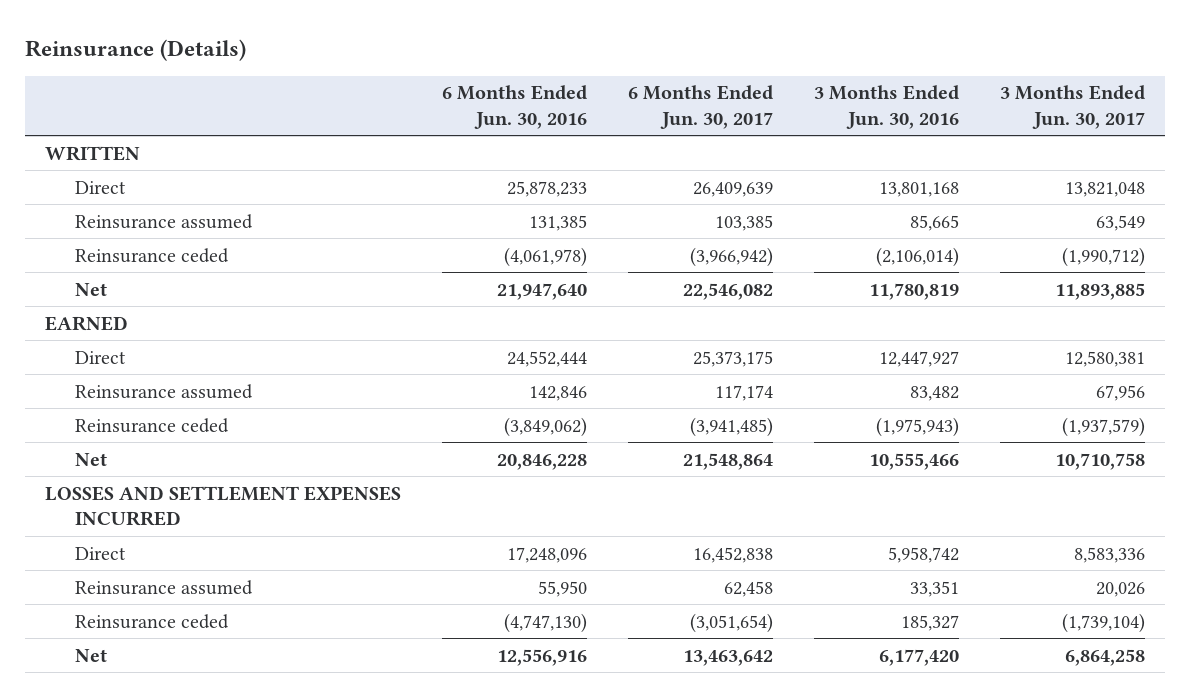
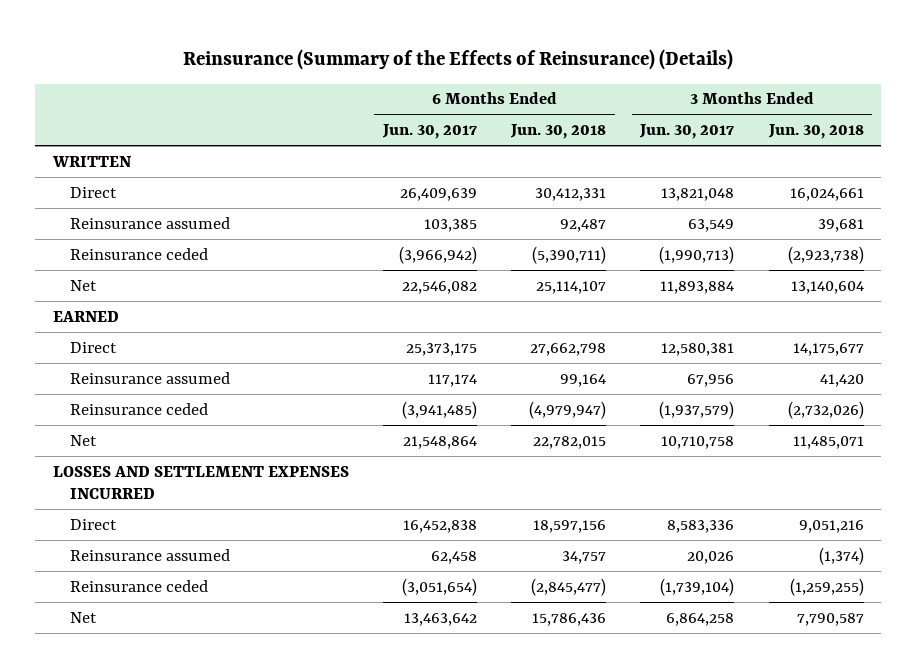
[25,38,247,61] Reinsurance (Details) -> [183,48,734,70] Reinsurance (Summary of the Effects of Reinsurance) (Details)
[442,85,588,129] 6 Months Ended Jun. 30, 2016 -> none
[814,85,960,129] 3 Months Ended Jun. 30, 2016 -> none
none -> [510,124,607,140] Jun. 30, 2018
none -> [767,124,864,140] Jun. 30, 2018
[1061,246,1145,267] (1,990,712) -> [659,245,735,264] (1,990,713)
[1054,282,1145,300] 11,893,885 -> [660,280,735,294] 11,893,884

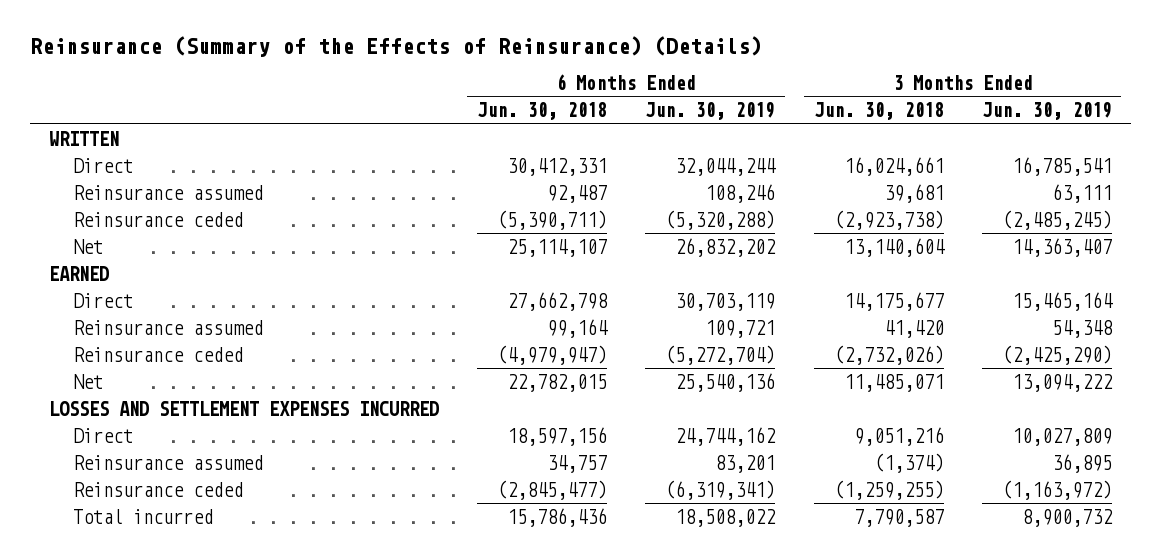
[381,124,477,140] Jun. 30, 2017 -> none
[639,124,735,140] Jun. 30, 2017 -> none
none -> [645,102,776,121] Jun. 30, 2019
none -> [981,102,1112,121] Jun. 30, 2019
[69,611,97,623] Net -> [72,508,213,524] Total incurred

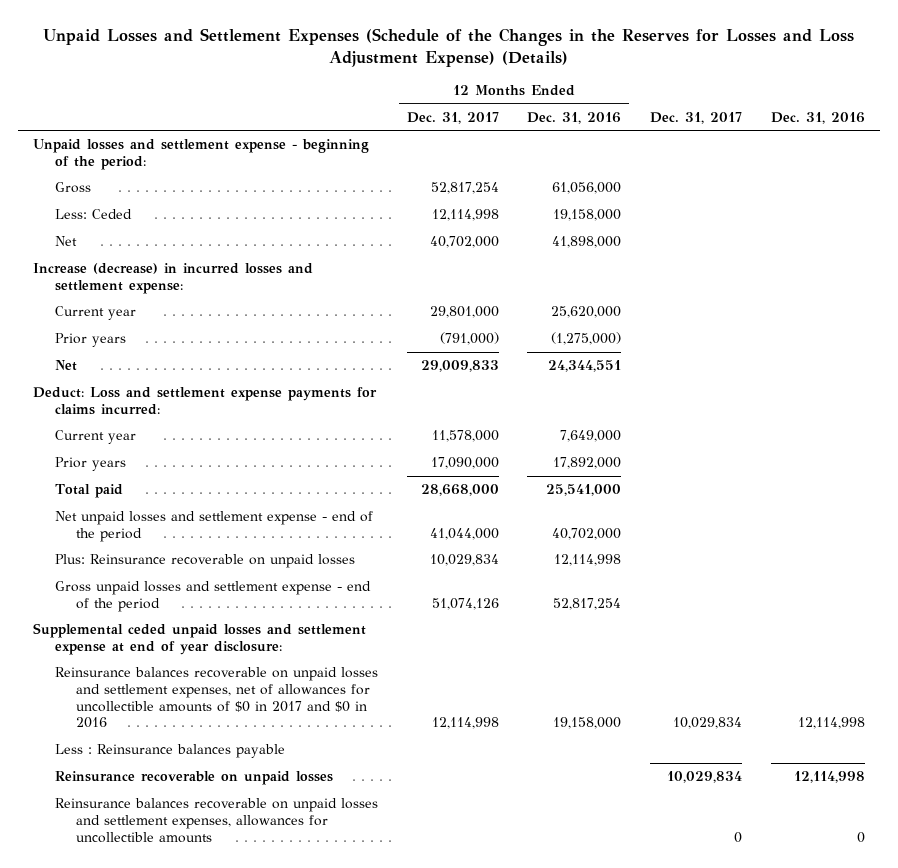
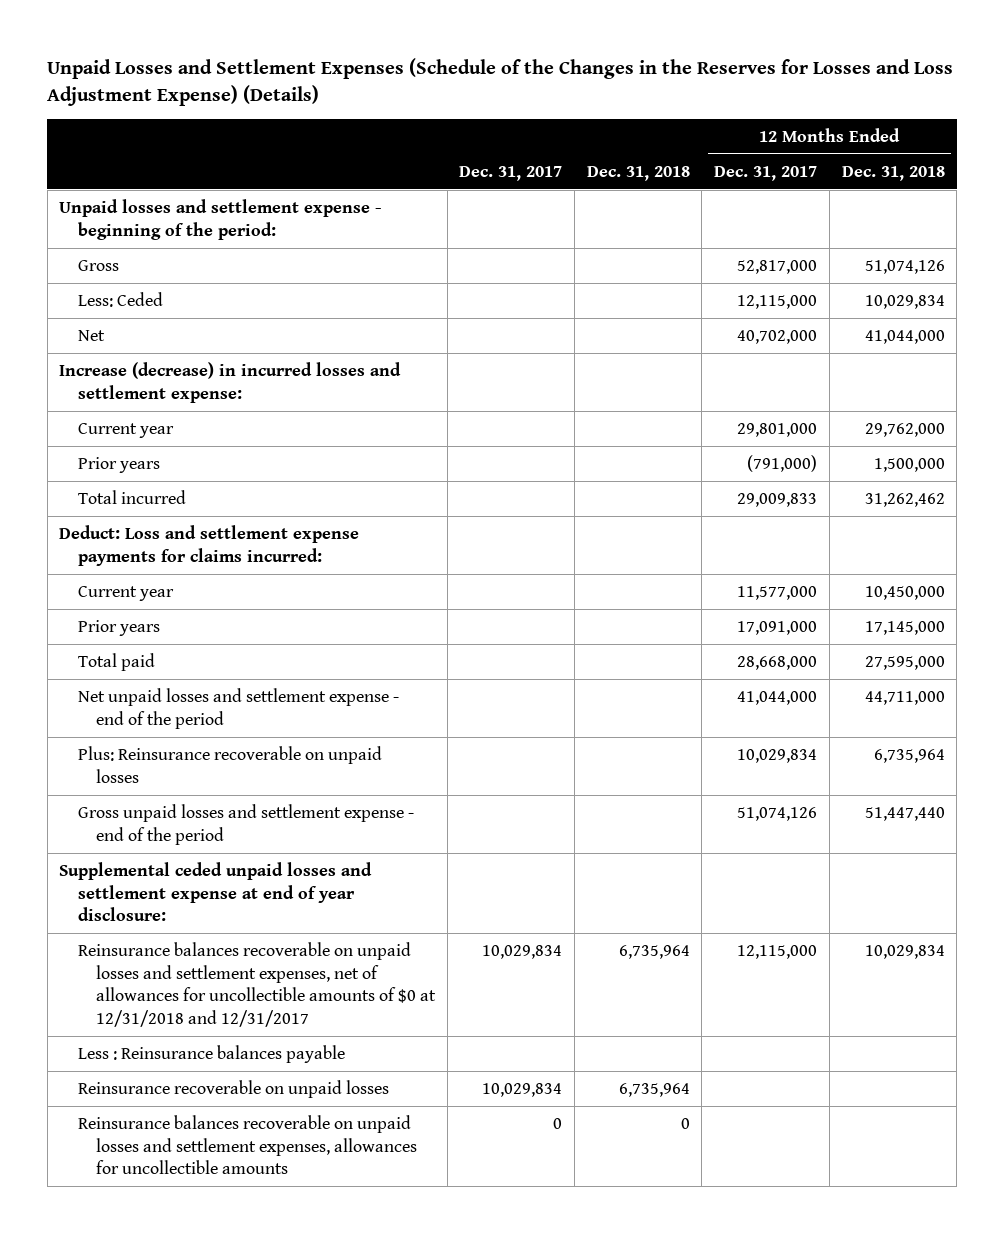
[527,111,622,124] Dec. 31, 2016 -> none
[771,111,866,124] Dec. 31, 2016 -> none
none -> [586,165,690,181] Dec. 31, 2018
none -> [841,165,945,181] Dec. 31, 2018
[430,182,499,195] 52,817,254 -> [737,259,818,274] 52,817,000
[431,209,499,222] 12,114,998 -> [737,294,818,309] 12,115,000
[54,360,77,372] Net -> [77,489,186,504] Total incurred
[431,430,499,443] 11,578,000 -> [737,585,818,600] 11,577,000
[430,457,499,470] 17,090,000 -> [737,620,818,635] 17,091,000
[54,667,378,729] Reinsurance balances recoverable on unpaid losses and settlement expenses, net of allowances for uncollectible amounts of $0 in 2017 and $0 in 2016 -> [77,941,436,1027] Reinsurance balances recoverable on unpaid losses and settlement expenses, net of allowances for uncollectible amounts of $0 at 12/31/2018 and 12/31/2017
[431,717,499,730] 12,114,998 -> [737,944,818,959] 12,115,000

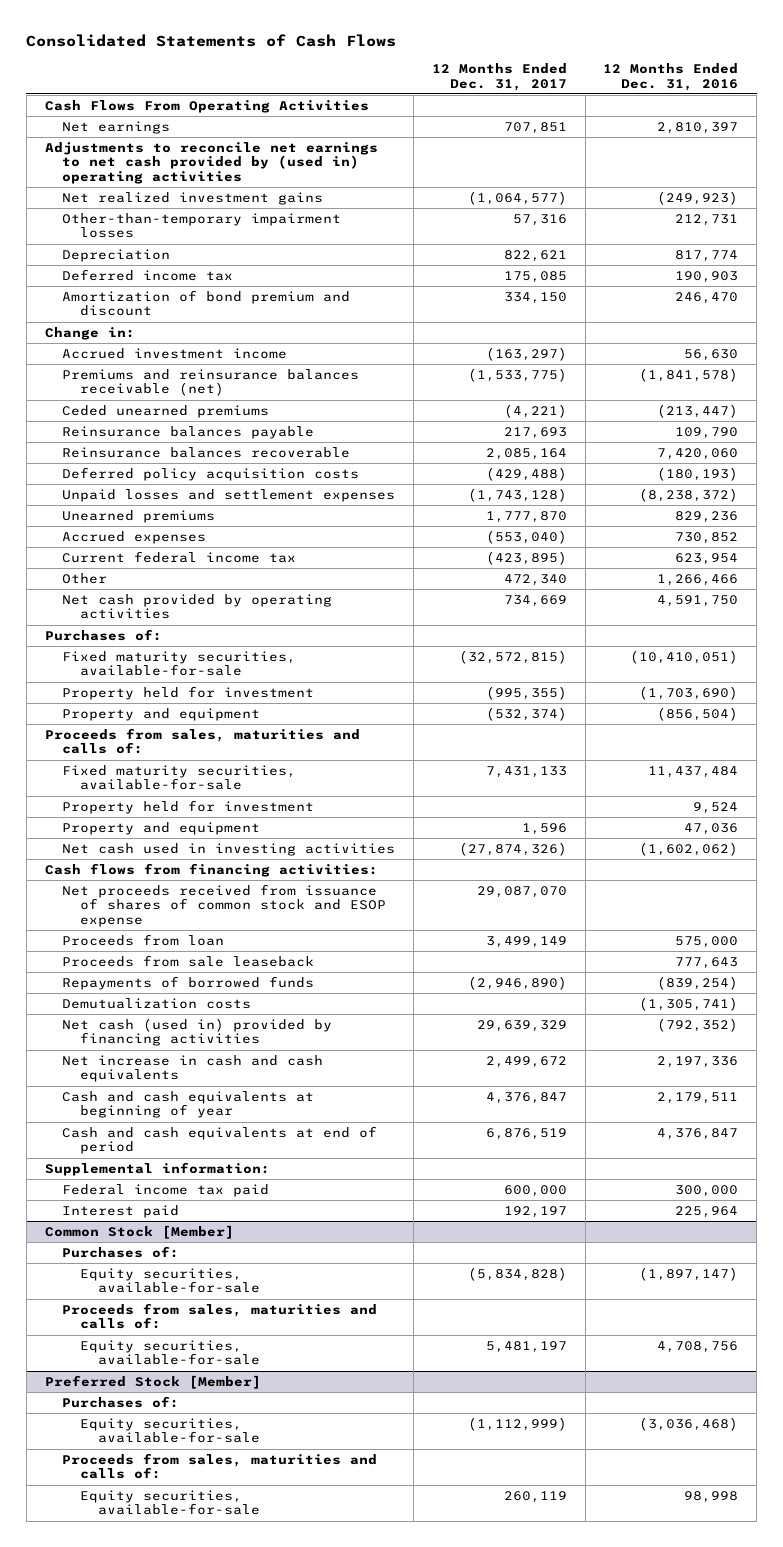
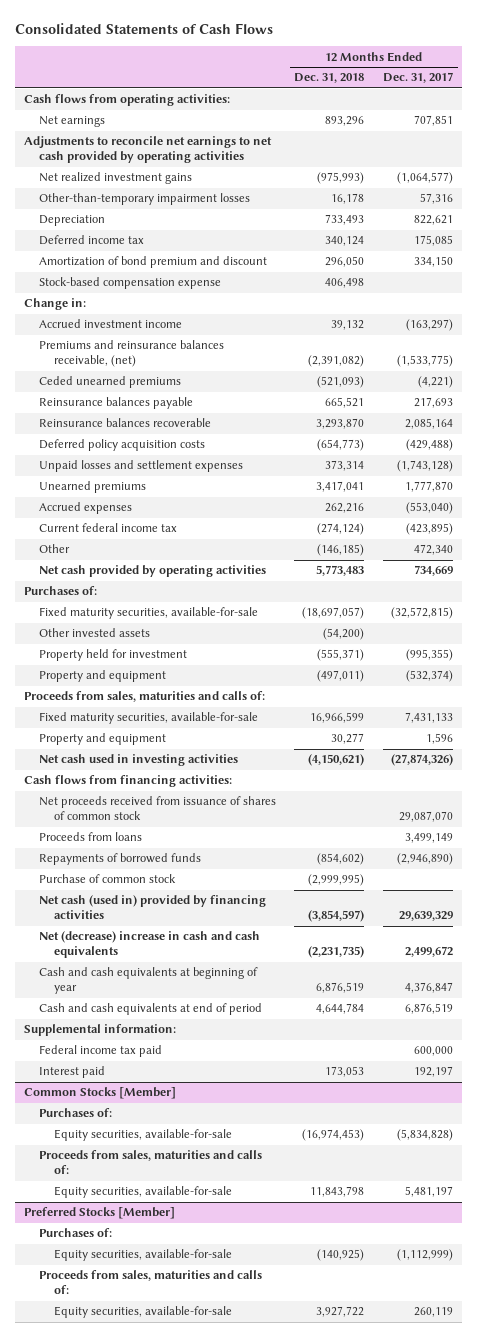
[603,62,739,91] 12 Months Ended Dec. 31, 2016 -> none
none -> [294,73,365,84] Dec. 31, 2018
[44,99,369,113] Cash Flows From Operating Activities -> [23,94,230,107] Cash flows from operating activities:
[44,141,378,185] Adjustments to reconcile net earnings to net cash provided by (used in) operating activities -> [23,136,272,164] Adjustments to reconcile net earnings to net cash provided by operating activities
none -> [38,277,221,290] Stock-based compensation expense
[62,368,360,397] Premiums and reinsurance balances receivable (net) -> [38,340,224,368] Premiums and reinsurance balances receivable, (net)
none -> [38,628,150,638] Other invested assets
[62,799,315,814] Property held for investment -> none
[62,954,315,967] Proceeds from sale leaseback -> none
[62,883,387,928] Net proceeds received from issuance of shares of common stock and ESOP expense -> [38,796,276,821] Net proceeds received from issuance of shares of common stock
[62,933,225,946] Proceeds from loan -> [38,832,142,842] Proceeds from loans
[62,997,252,1009] Demutualization costs -> none
none -> [38,874,176,884] Purchase of common stock
[62,1054,324,1083] Net increase in cash and cash equivalents -> [38,931,260,959] Net (decrease) increase in cash and cash equivalents
[44,1224,234,1239] Common Stock [Member] -> [23,1087,176,1100] Common Stocks [Member]
[44,1374,261,1389] Preferred Stock [Member] -> [23,1207,175,1220] Preferred Stocks [Member]

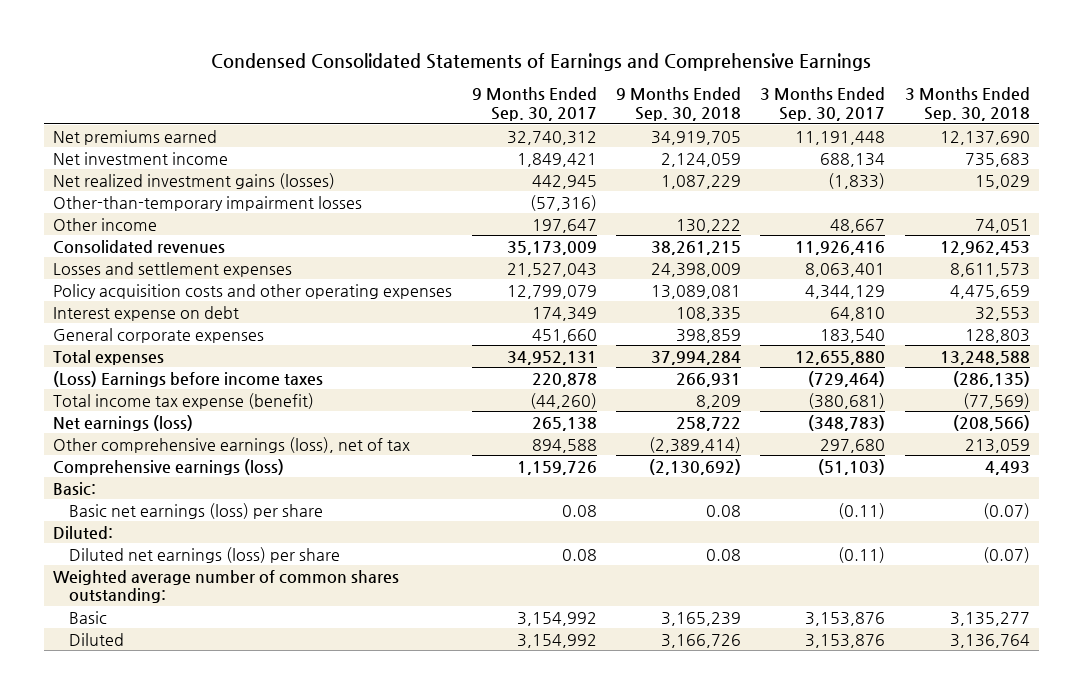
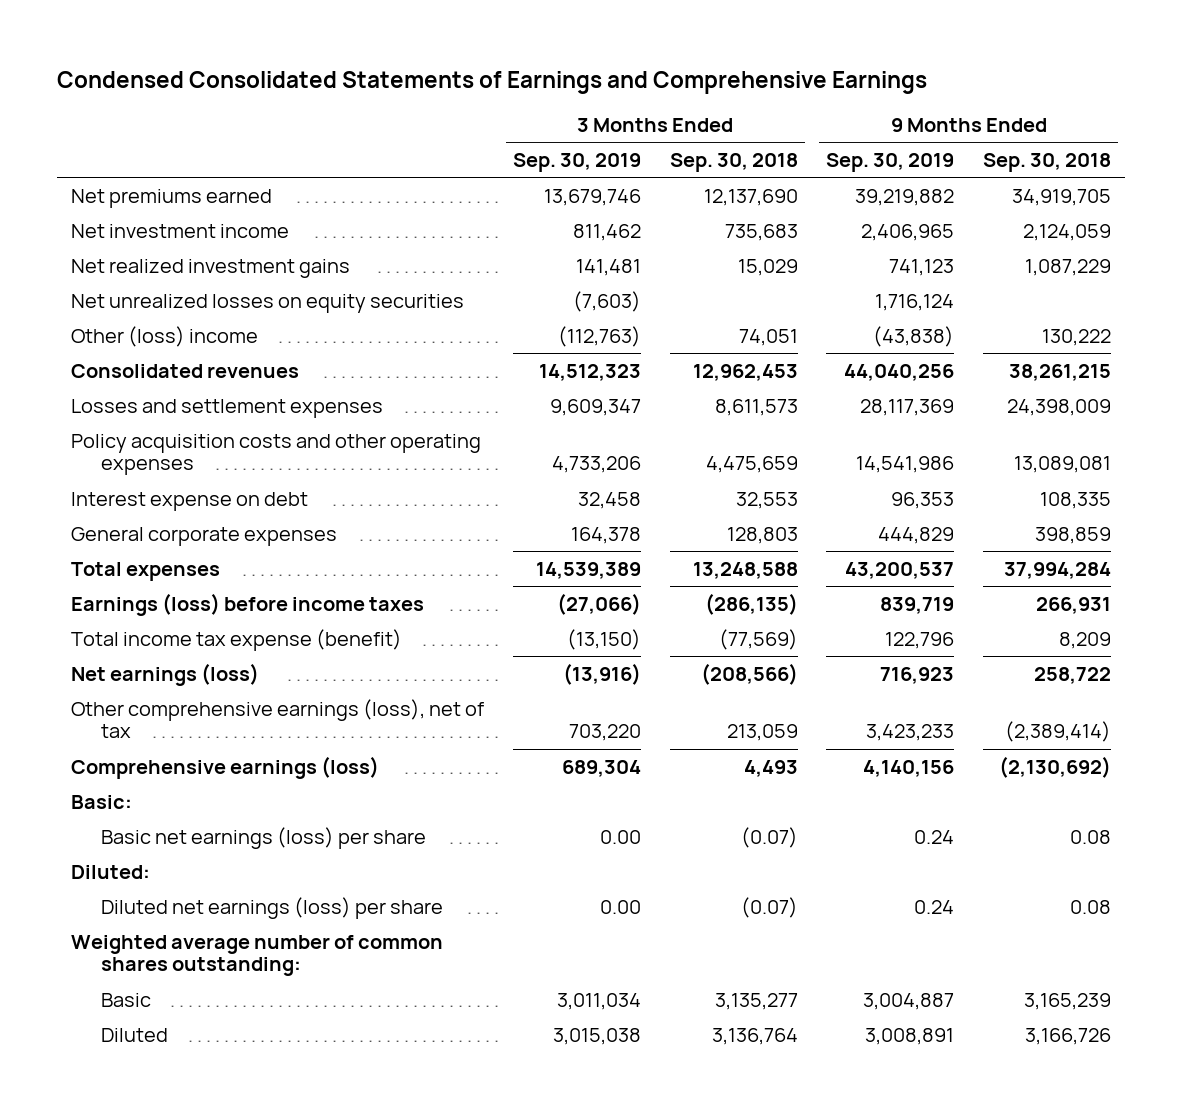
[471,87,597,121] 9 Months Ended Sep. 30, 2017 -> none
[760,87,886,121] 3 Months Ended Sep. 30, 2017 -> none
none -> [512,152,641,172] Sep. 30, 2019
none -> [826,152,955,172] Sep. 30, 2019
[53,195,363,211] Other-than-temporary impairment losses -> none
[53,172,336,189] Net realized investment gains (losses) -> [71,258,351,278] Net realized investment gains
none -> [71,293,465,313] Net unrealized losses on equity securities
[53,217,158,231] Other income -> [71,325,259,347] Other (loss) income
[53,370,324,387] (Loss) Earnings before income taxes -> [71,592,425,616] Earnings (loss) before income taxes

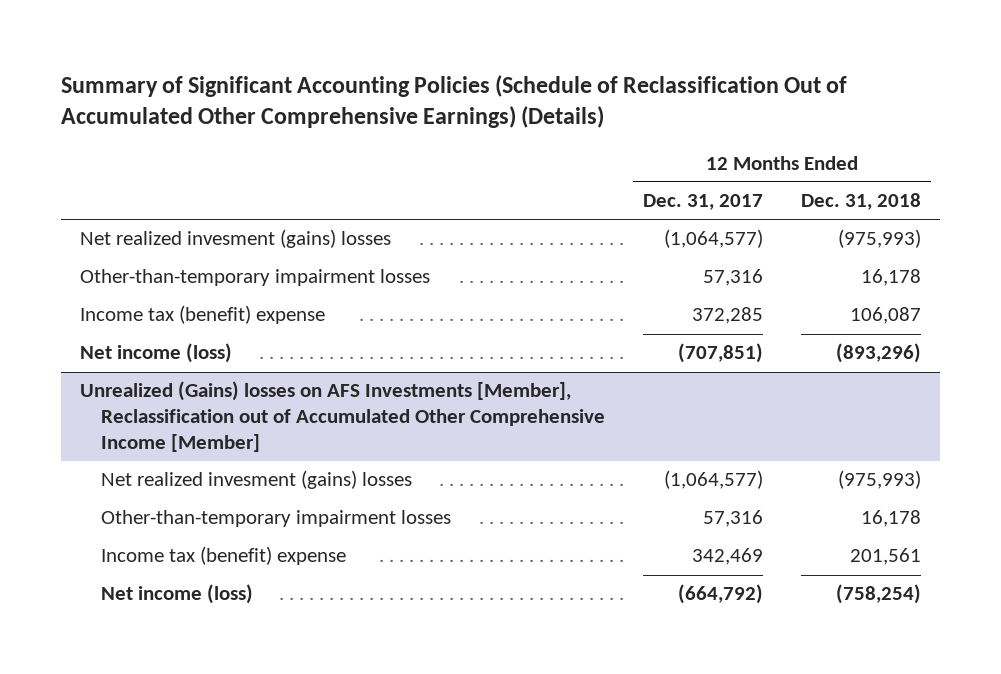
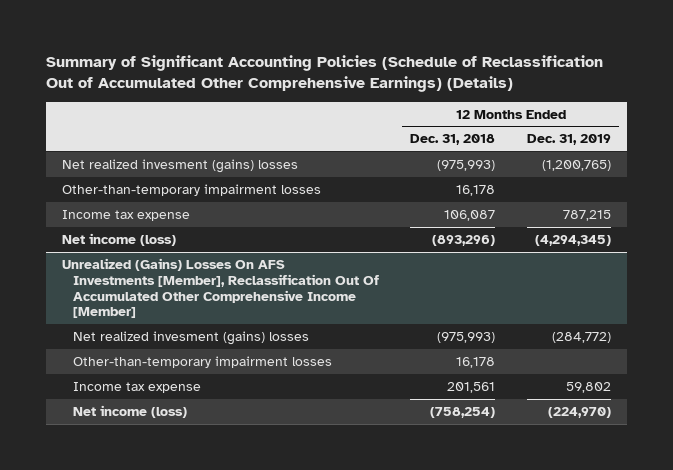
[643,194,764,211] Dec. 31, 2017 -> none
none -> [526,134,611,146] Dec. 31, 2019
[80,305,326,325] Income tax (benefit) expense -> [61,209,190,221] Income tax expense
[80,381,605,452] Unrealized (Gains) losses on AFS Investments [Member], Reclassification out of Accumulated Other Comprehensive Income [Member] -> [61,257,379,319] Unrealized (Gains) Losses On AFS Investments [Member], Reclassification Out Of Accumulated Other Comprehensive Income [Member]
[100,546,346,566] Income tax (benefit) expense -> [72,381,201,393] Income tax expense

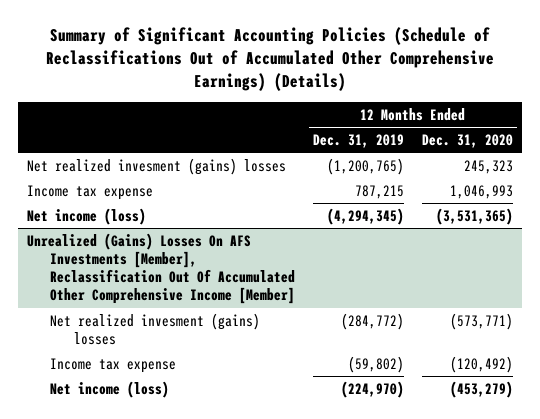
[46,55,604,93] Summary of Significant Accounting Policies (Schedule of Reclassification Out of Accumulated Other Comprehensive Earnings) (Details) -> [45,27,494,92] Summary of Significant Accounting Policies (Schedule of Reclassifications Out of Accumulated Other Comprehensive Earnings) (Details)
[410,134,496,146] Dec. 31, 2018 -> none
none -> [421,134,513,149] Dec. 31, 2020
[61,183,321,196] Other-than-temporary impairment losses -> none
[72,355,332,368] Other-than-temporary impairment losses -> none
[565,381,611,393] 59,802 -> [348,355,405,373] (59,802)

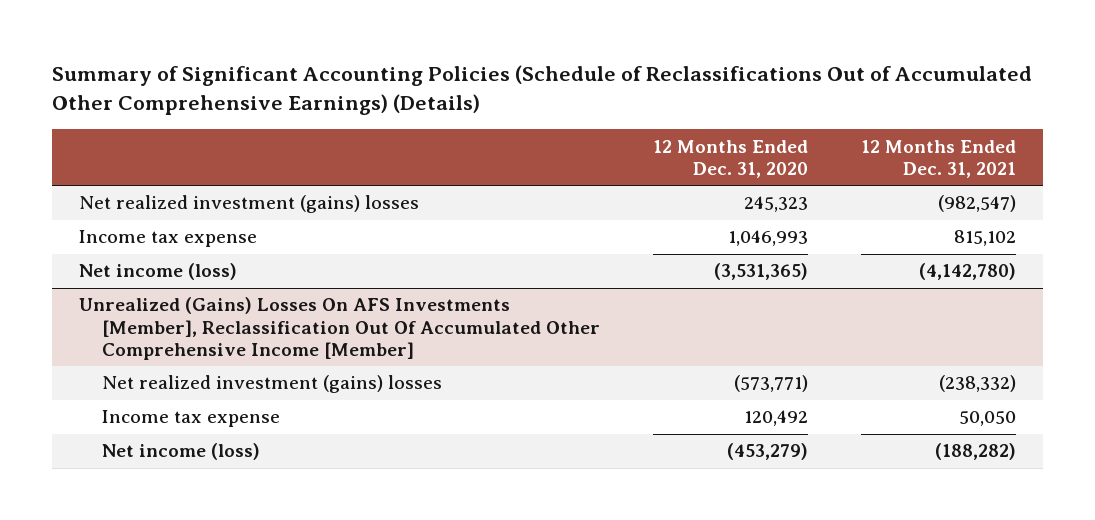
[313,134,405,149] Dec. 31, 2019 -> none
none -> [861,139,1017,178] 12 Months Ended Dec. 31, 2021
[26,157,286,175] Net realized invesment (gains) losses -> [78,195,419,214] Net realized investment (gains) losses
[50,312,261,345] Net realized invesment (gains) losses -> [101,375,442,394] Net realized investment (gains) losses
[449,355,513,373] (120,492) -> [744,410,809,427] 120,492

